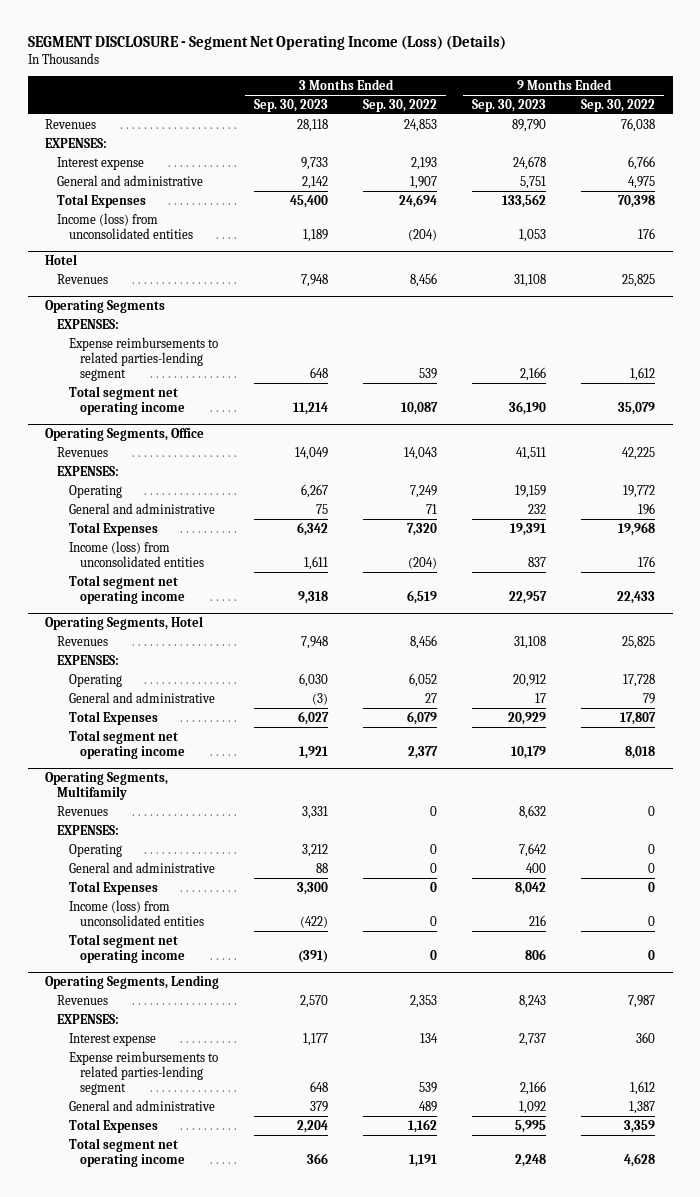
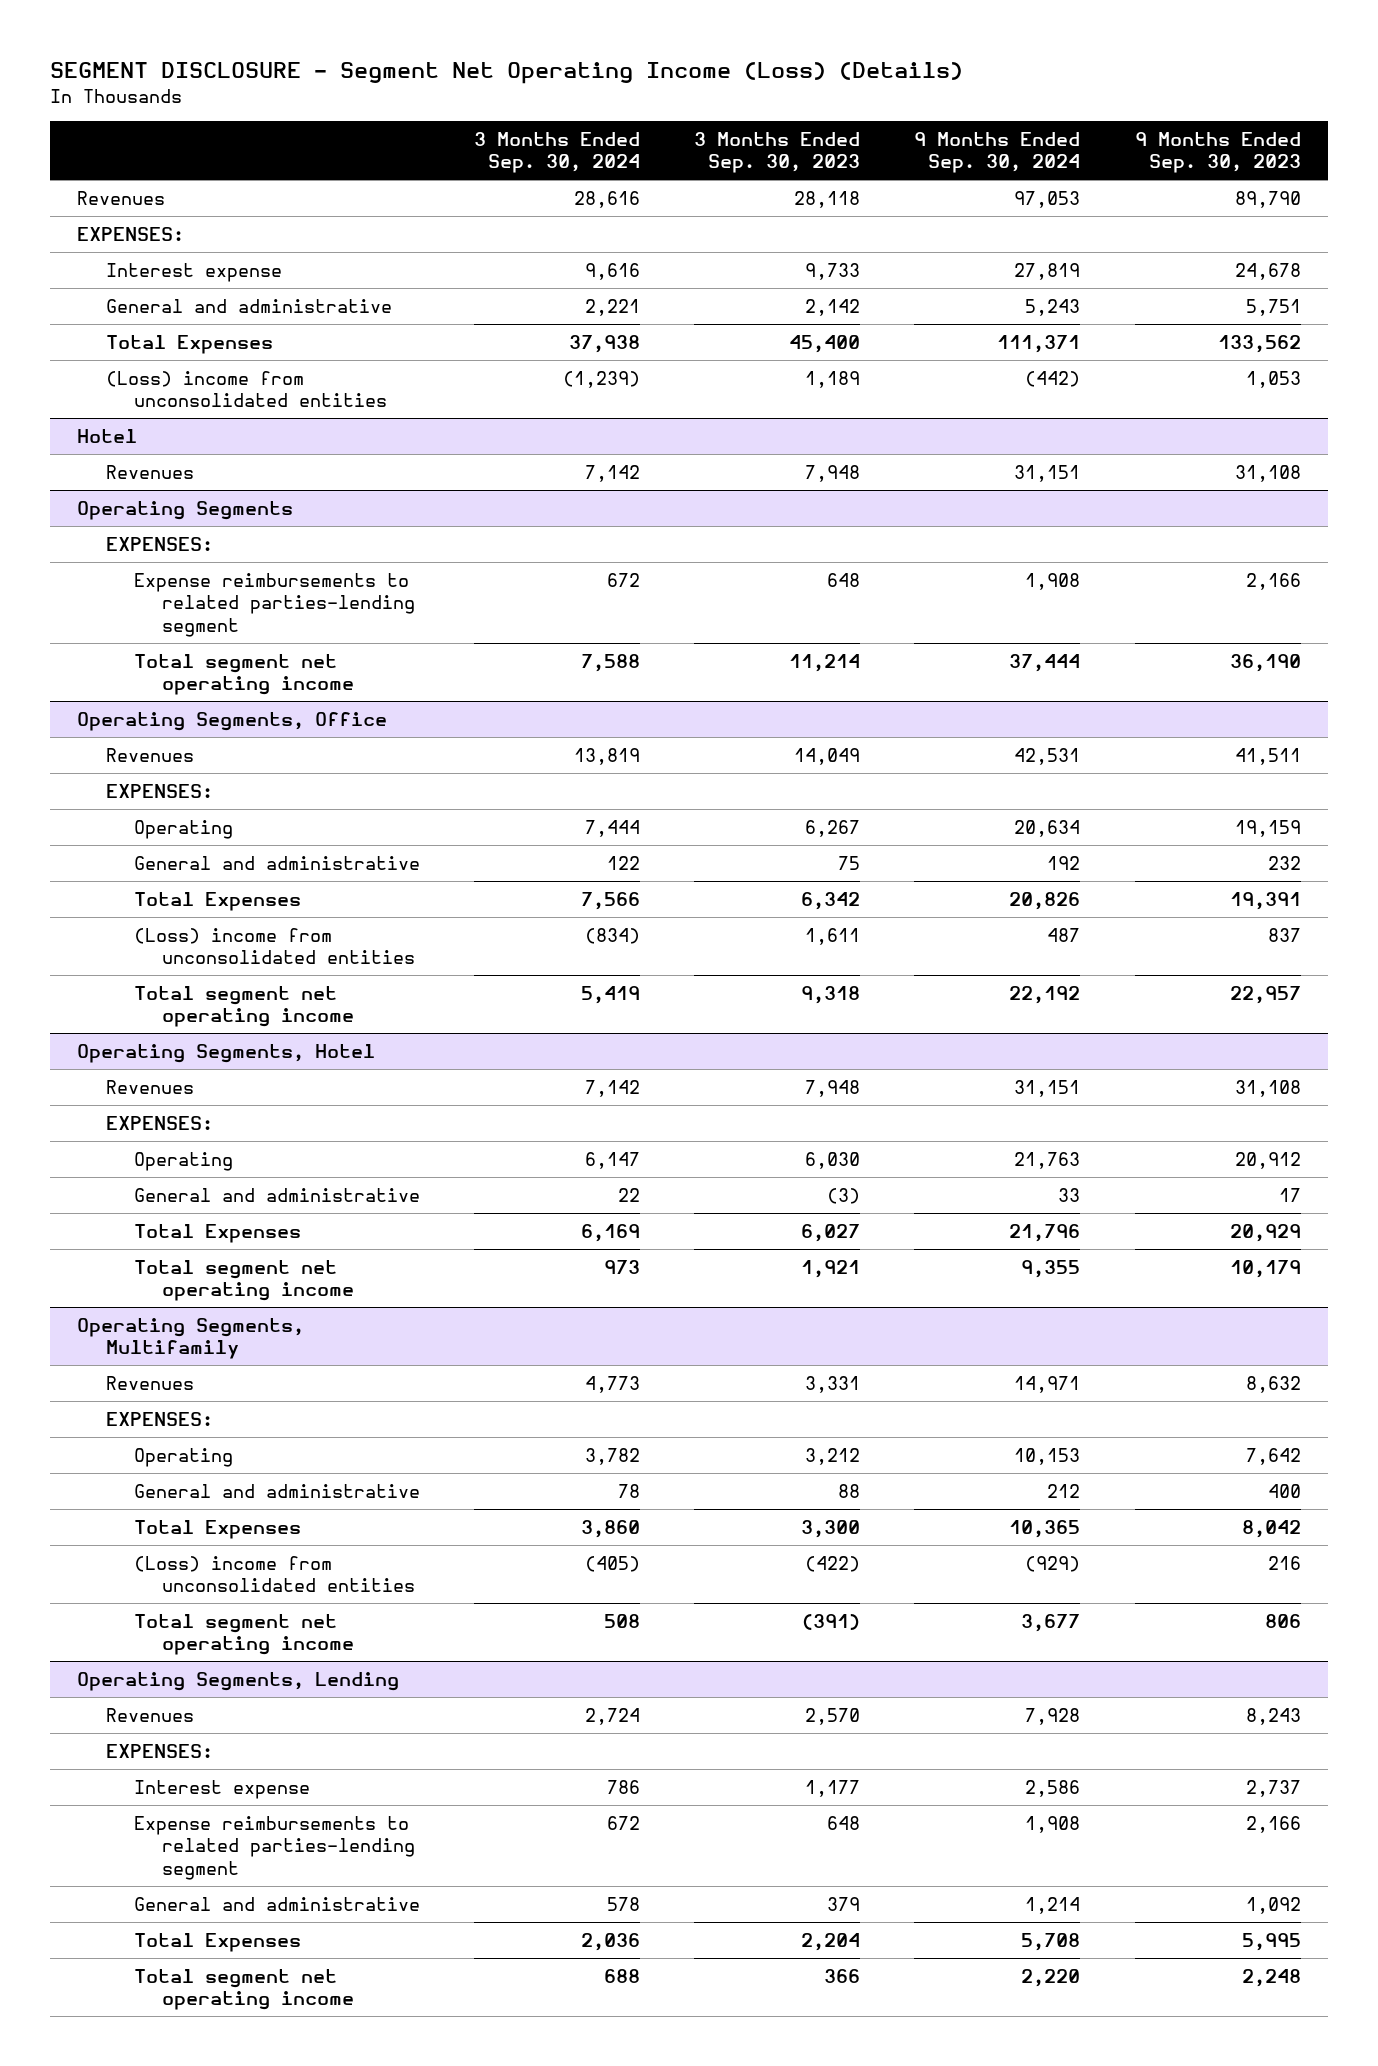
[363,98,438,112] Sep. 30, 2022 -> none
[581,98,656,112] Sep. 30, 2022 -> none
none -> [474,131,641,174] 3 Months Ended Sep. 30, 2024
none -> [914,131,1081,174] 9 Months Ended Sep. 30, 2024
[56,212,193,239] Income (loss) from unconsolidated entities -> [105,370,387,408] (Loss) income from unconsolidated entities
[68,540,205,567] Income (loss) from unconsolidated entities -> [133,927,416,965] (Loss) income from unconsolidated entities
[68,899,205,926] Income (loss) from unconsolidated entities -> [133,1555,416,1593] (Loss) income from unconsolidated entities

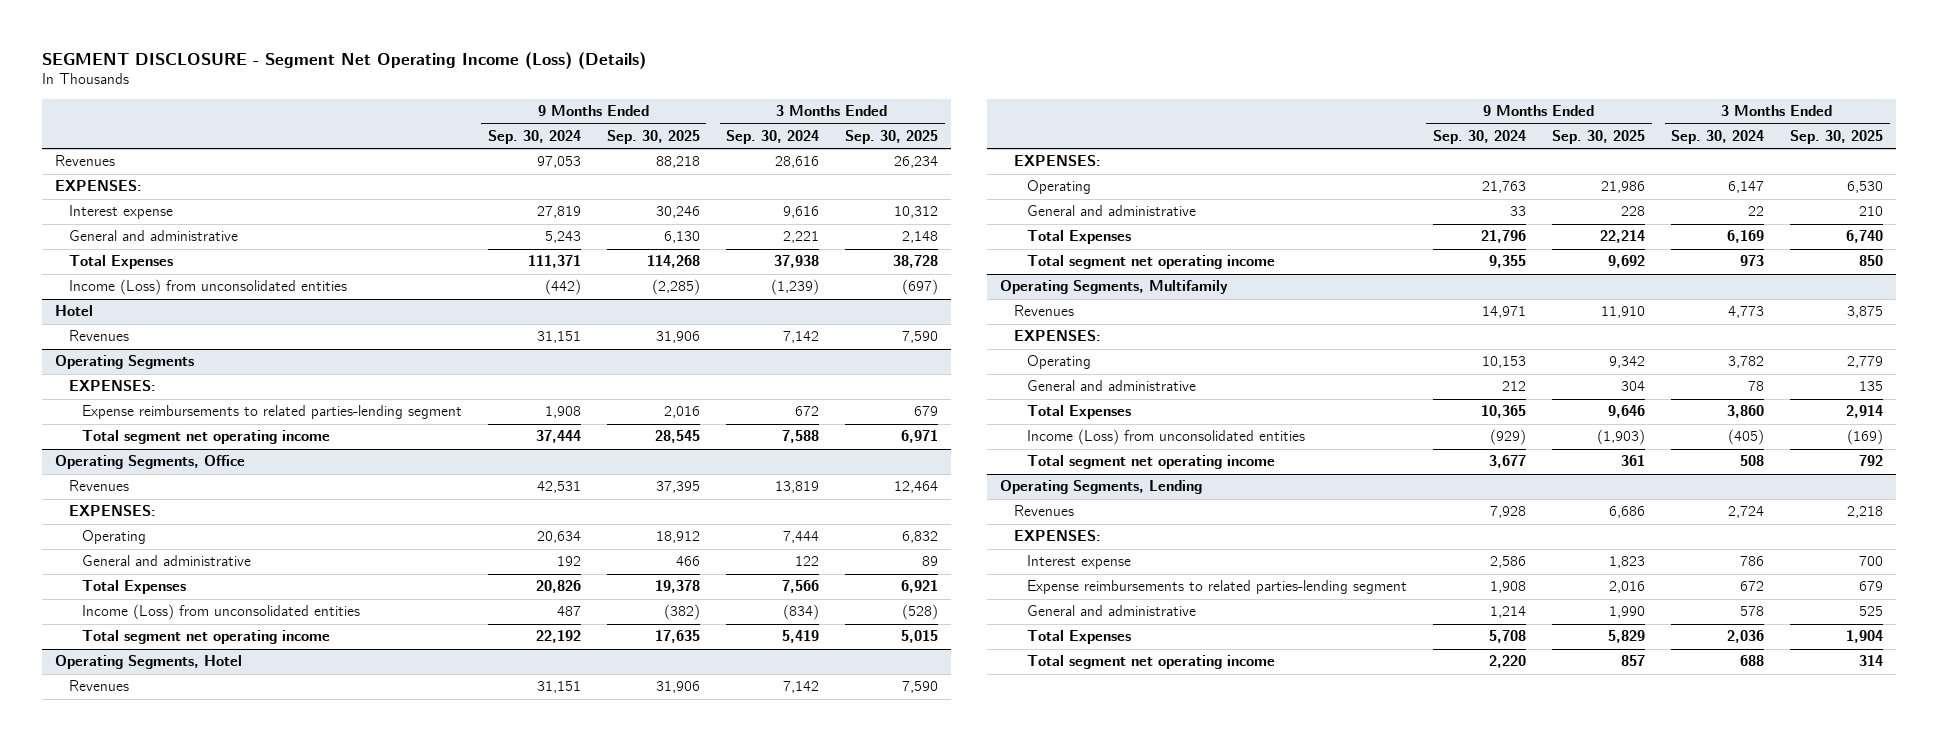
[694,131,861,174] 3 Months Ended Sep. 30, 2023 -> none
[1134,131,1301,174] 9 Months Ended Sep. 30, 2023 -> none
none -> [606,129,700,144] Sep. 30, 2025
none -> [845,129,939,144] Sep. 30, 2025
[105,370,387,408] (Loss) income from unconsolidated entities -> [68,279,347,296] Income (Loss) from unconsolidated entities
[133,927,416,965] (Loss) income from unconsolidated entities -> [81,604,360,621] Income (Loss) from unconsolidated entities
[133,1555,416,1593] (Loss) income from unconsolidated entities -> [1026,429,1305,446] Income (Loss) from unconsolidated entities

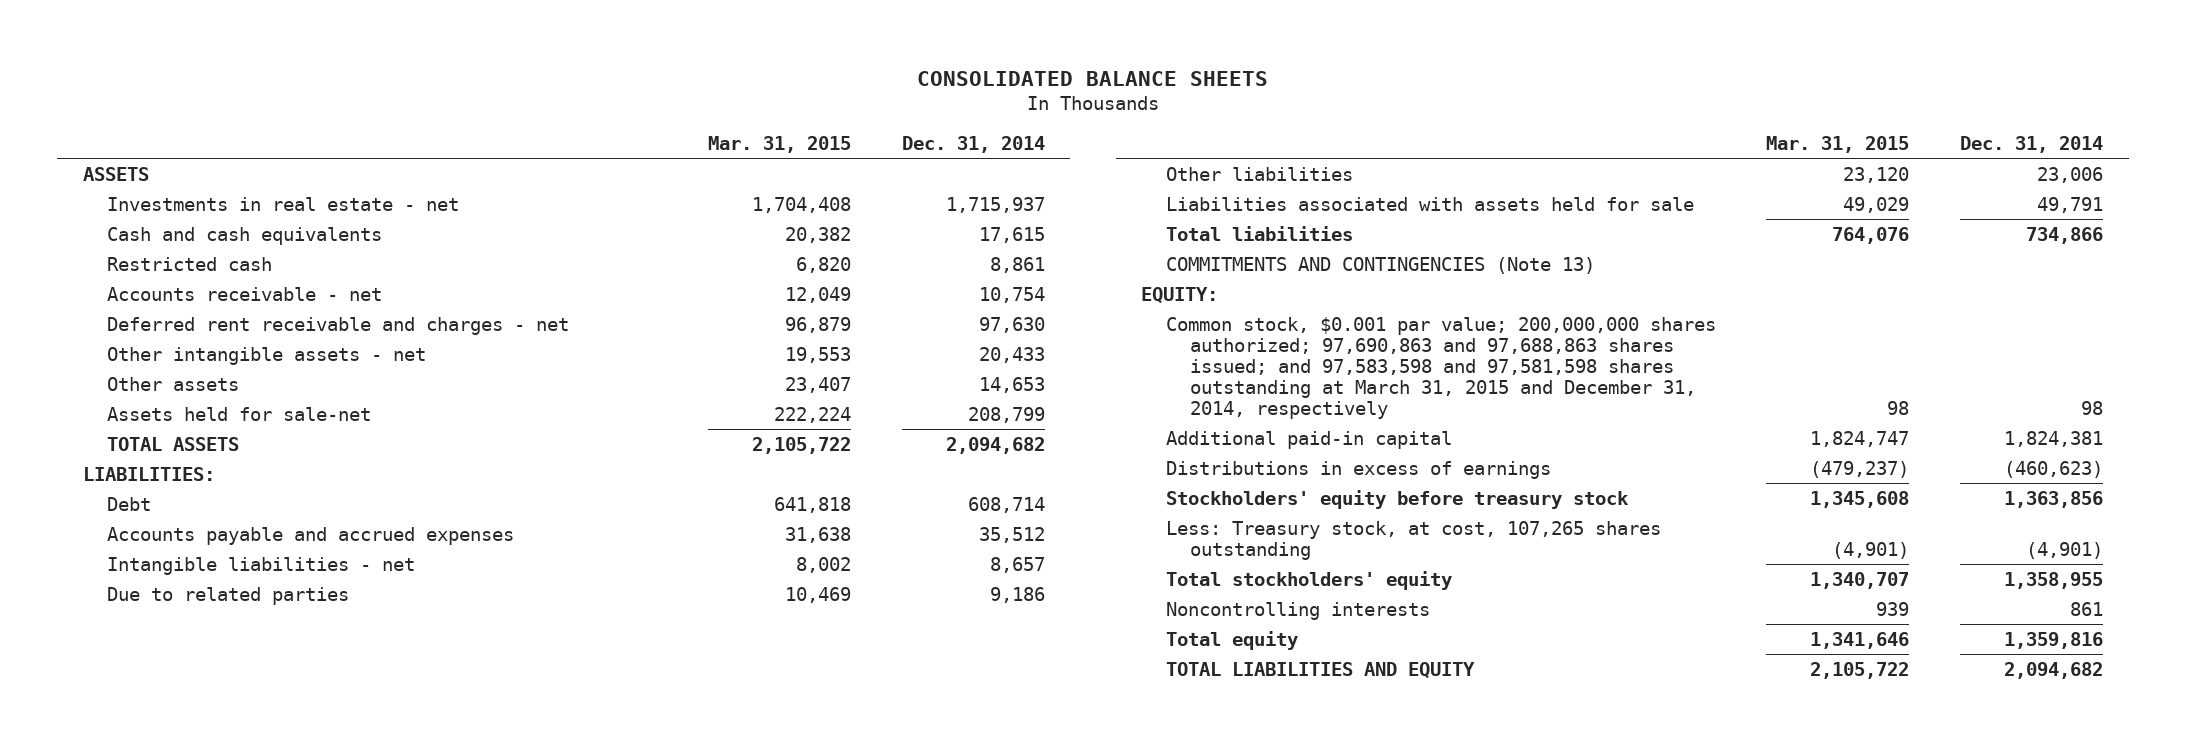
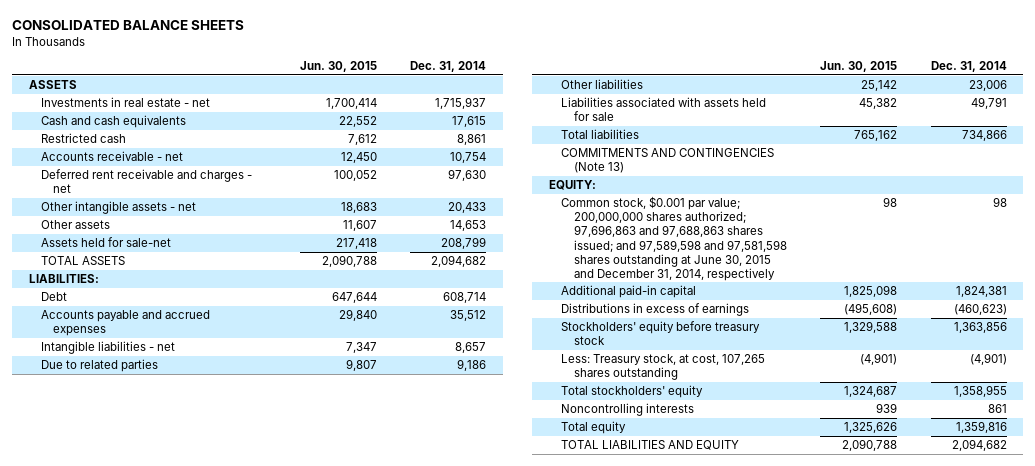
[707,136,851,154] Mar. 31, 2015 -> none
none -> [299,61,377,73] Jun. 30, 2015
[1165,316,1716,420] Common stock, $0.001 par value; 200,000,000 shares authorized; 97,690,863 and 97,688,863 shares issued; and 97,583,598 and 97,581,598 shares outstanding at March 31, 2015 and December 31, 2014, respectively -> [561,196,787,281] Common stock, $0.001 par value; 200,000,000 shares authorized; 97,696,863 and 97,688,863 shares issued; and 97,589,598 and 97,581,598 shares outstanding at June 30, 2015 and December 31, 2014, respectively

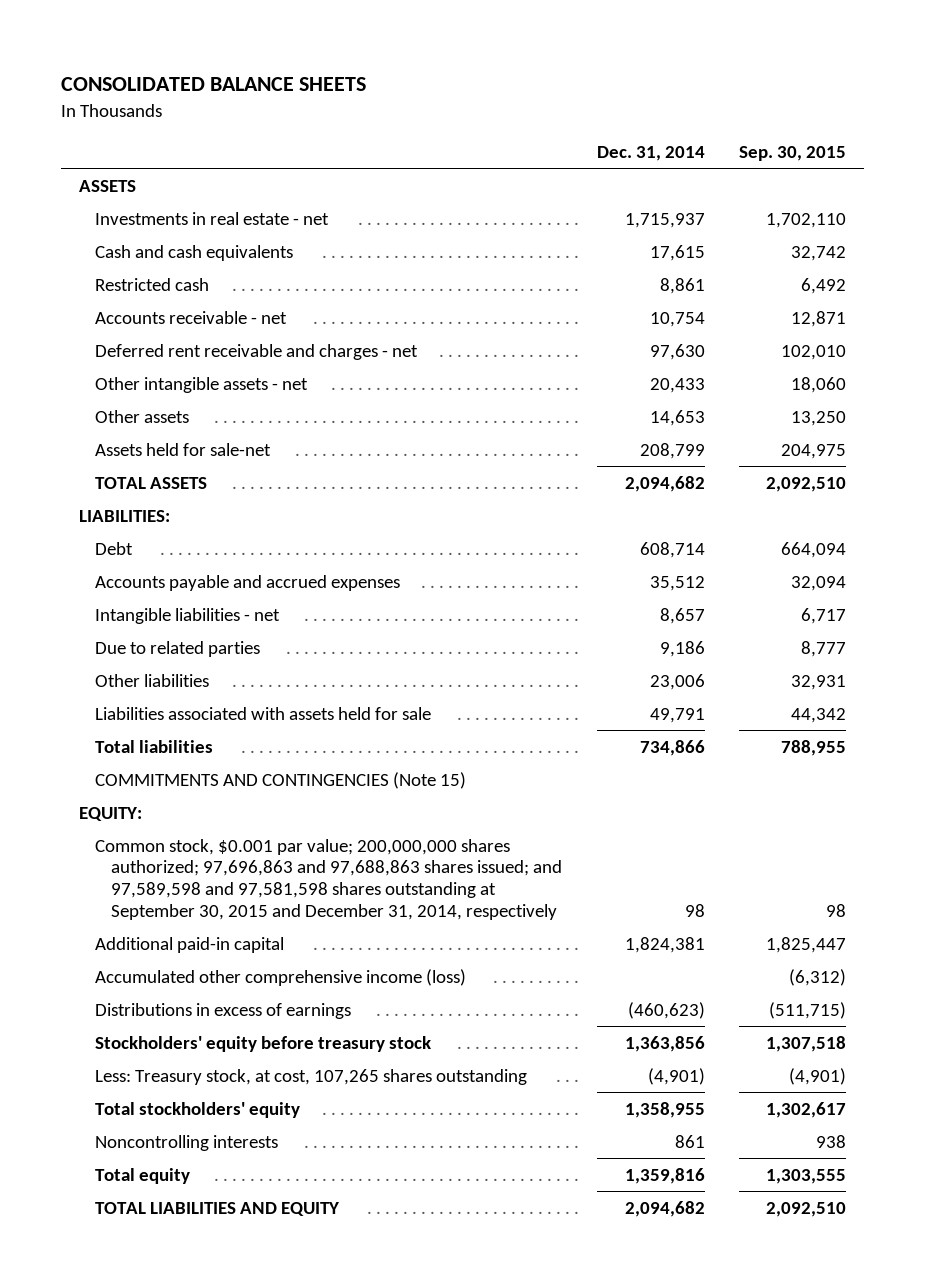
[299,61,377,73] Jun. 30, 2015 -> none
none -> [739,146,847,162] Sep. 30, 2015
[561,148,775,174] COMMITMENTS AND CONTINGENCIES (Note 13) -> [94,771,466,789] COMMITMENTS AND CONTINGENCIES (Note 15)
[561,196,787,281] Common stock, $0.001 par value; 200,000,000 shares authorized; 97,696,863 and 97,688,863 shares issued; and 97,589,598 and 97,581,598 shares outstanding at June 30, 2015 and December 31, 2014, respectively -> [94,838,562,921] Common stock, $0.001 par value; 200,000,000 shares authorized; 97,696,863 and 97,688,863 shares issued; and 97,589,598 and 97,581,598 shares outstanding at September 30, 2015 and December 31, 2014, respectively
none -> [94,968,466,986] Accumulated other comprehensive income (loss)

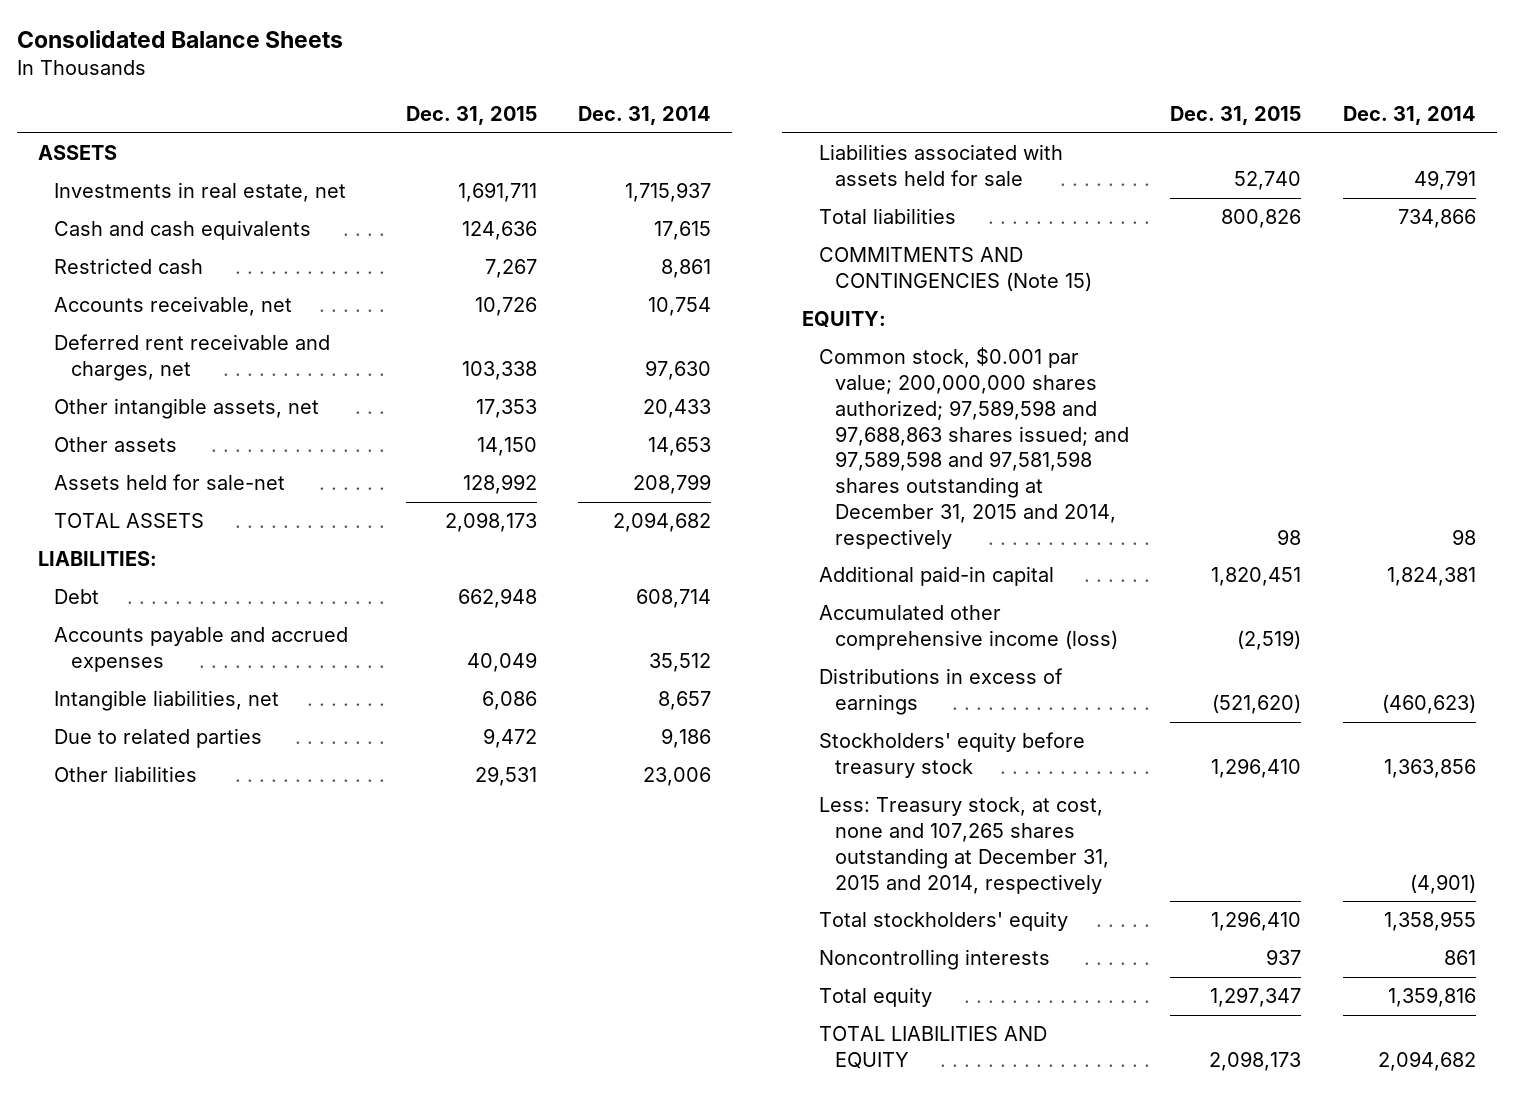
[61,76,367,91] CONSOLIDATED BALANCE SHEETS -> [17,30,344,49] Consolidated Balance Sheets
[739,146,847,162] Sep. 30, 2015 -> none
none -> [406,105,538,125] Dec. 31, 2015
[94,211,329,225] Investments in real estate - net -> [54,182,347,203] Investments in real estate, net
[94,310,287,324] Accounts receivable - net -> [54,296,293,317] Accounts receivable, net
[94,343,418,360] Deferred rent receivable and charges - net -> [54,334,331,382] Deferred rent receivable and charges, net
[94,376,308,393] Other intangible assets - net -> [54,398,320,420] Other intangible assets, net
[94,607,280,624] Intangible liabilities - net -> [54,690,280,712] Intangible liabilities, net
[94,838,562,921] Common stock, $0.001 par value; 200,000,000 shares authorized; 97,696,863 and 97,688,863 shares issued; and 97,589,598 and 97,581,598 shares outstanding at September 30, 2015 and December 31, 2014, respectively -> [818,347,1130,549] Common stock, $0.001 par value; 200,000,000 shares authorized; 97,589,598 and 97,688,863 shares issued; and 97,589,598 and 97,581,598 shares outstanding at December 31, 2015 and 2014, respectively
[94,1068,527,1085] Less: Treasury stock, at cost, 107,265 shares outstanding -> [818,797,1110,894] Less: Treasury stock, at cost, none and 107,265 shares outstanding at December 31, 2015 and 2014, respectively

